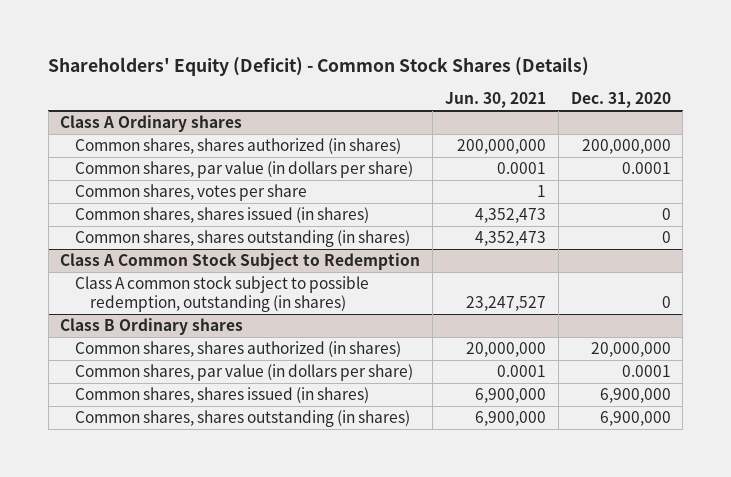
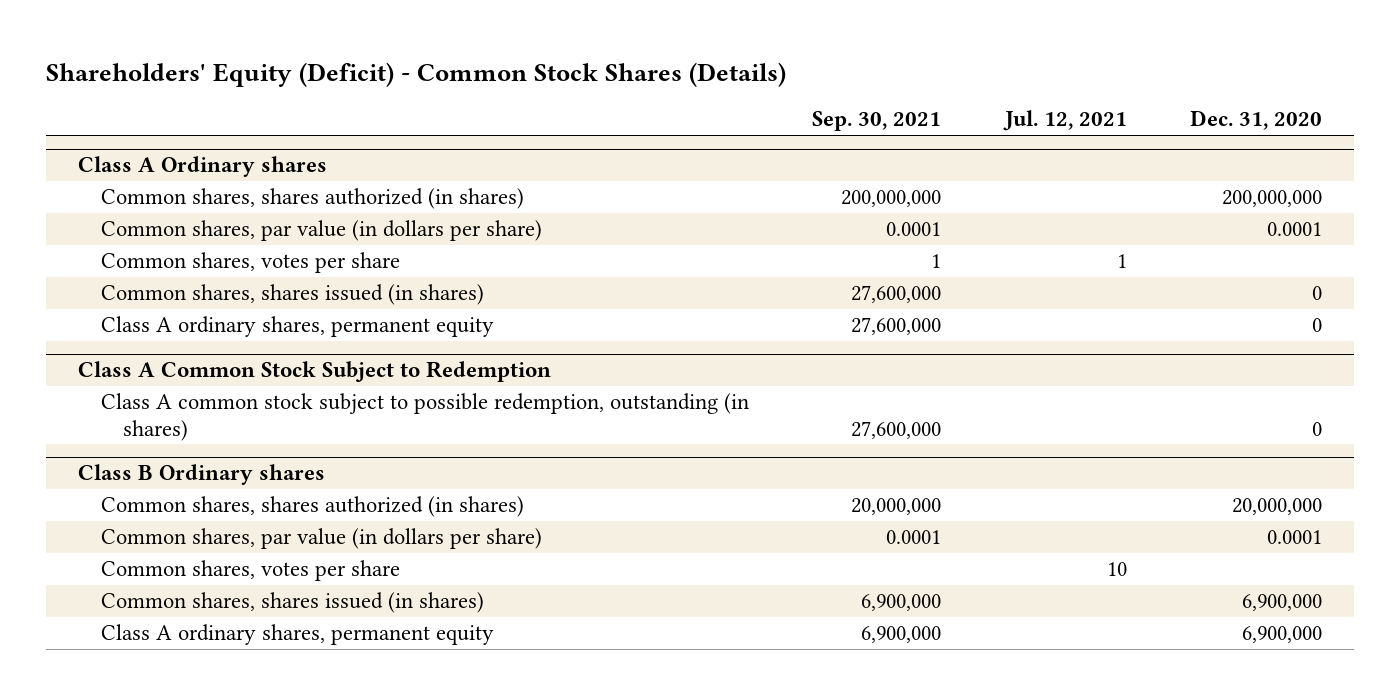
[445,92,547,109] Jun. 30, 2021 -> none
none -> [812,111,942,132] Sep. 30, 2021
none -> [1002,110,1127,132] Jul. 12, 2021
[75,230,411,248] Common shares, shares outstanding (in shares) -> [100,316,494,338] Class A ordinary shares, permanent equity
none -> [100,560,400,582] Common shares, votes per share
[75,410,411,428] Common shares, shares outstanding (in shares) -> [100,624,494,646] Class A ordinary shares, permanent equity

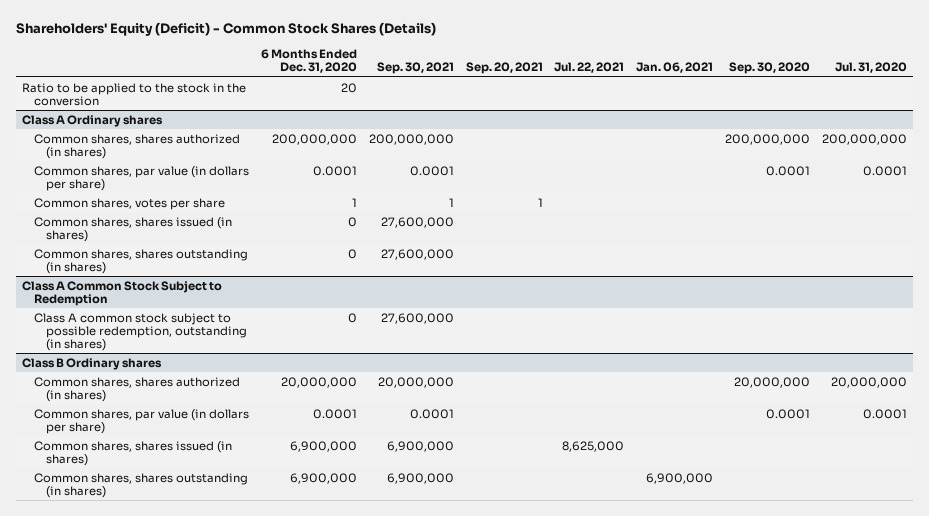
[1002,110,1127,132] Jul. 12, 2021 -> none
[1190,110,1323,131] Dec. 31, 2020 -> none
none -> [260,49,357,74] 6 Months Ended Dec. 31, 2020
none -> [465,62,543,75] Sep. 20, 2021
none -> [554,62,625,74] Jul. 22, 2021
none -> [636,62,714,74] Jan. 06, 2021
none -> [729,62,811,75] Sep. 30, 2020
none -> [835,62,908,74] Jul. 31, 2020
none -> [21,82,246,106] Ratio to be applied to the stock in the conversion
[100,316,494,338] Class A ordinary shares, permanent equity -> [33,248,248,274] Common shares, shares outstanding (in shares)
[100,560,400,582] Common shares, votes per share -> none
[100,624,494,646] Class A ordinary shares, permanent equity -> [33,472,248,498] Common shares, shares outstanding (in shares)

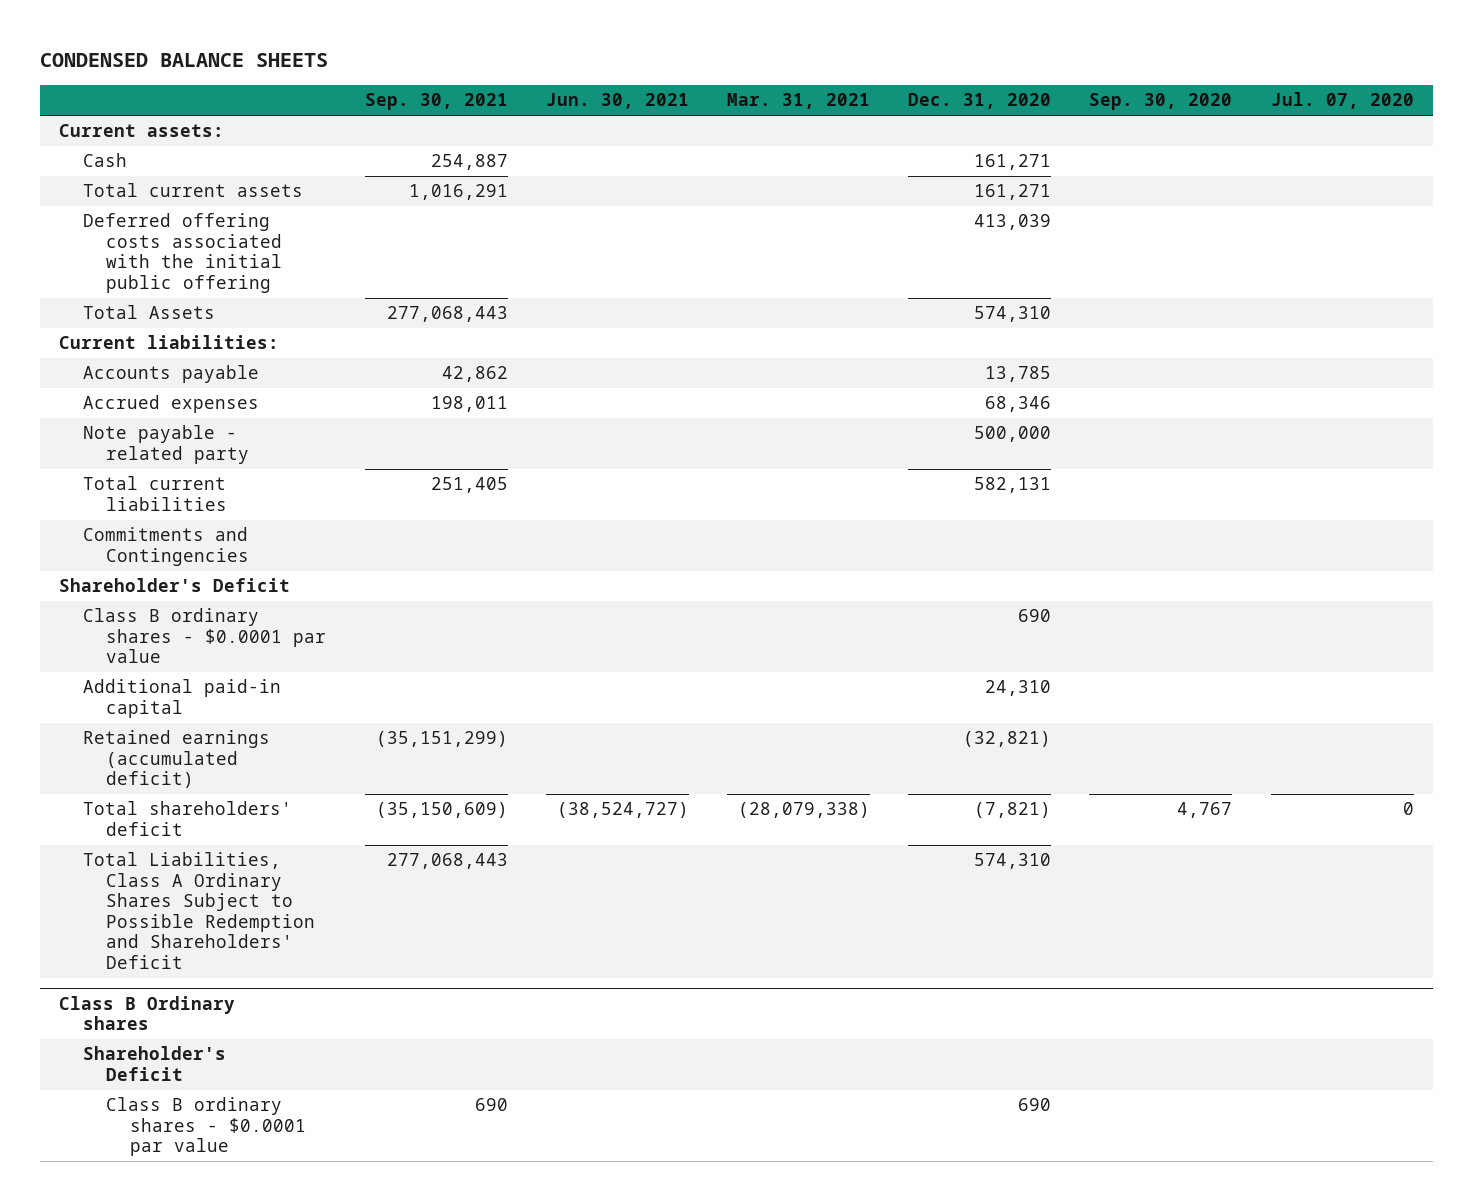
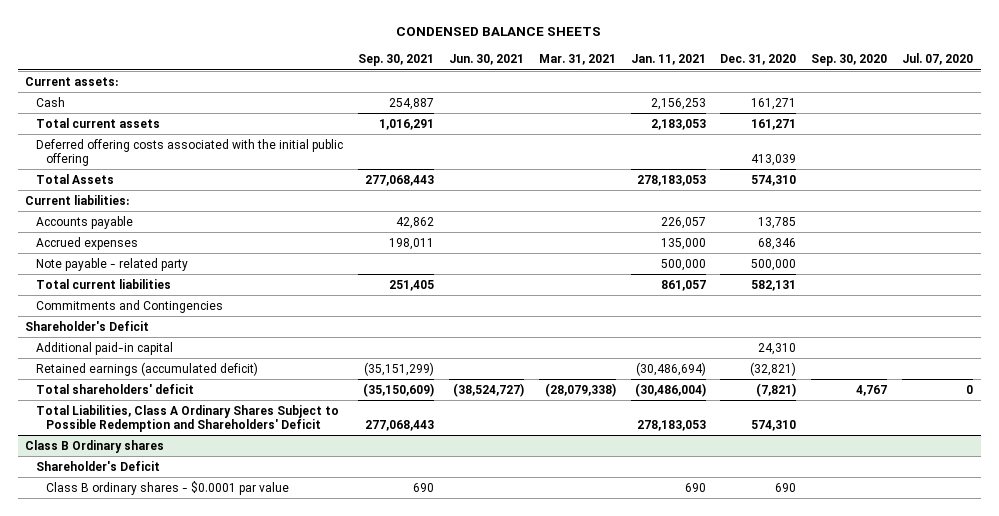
none -> [630,54,706,66] Jan. 11, 2021
[82,608,327,664] Class B ordinary shares - $0.0001 par value -> none

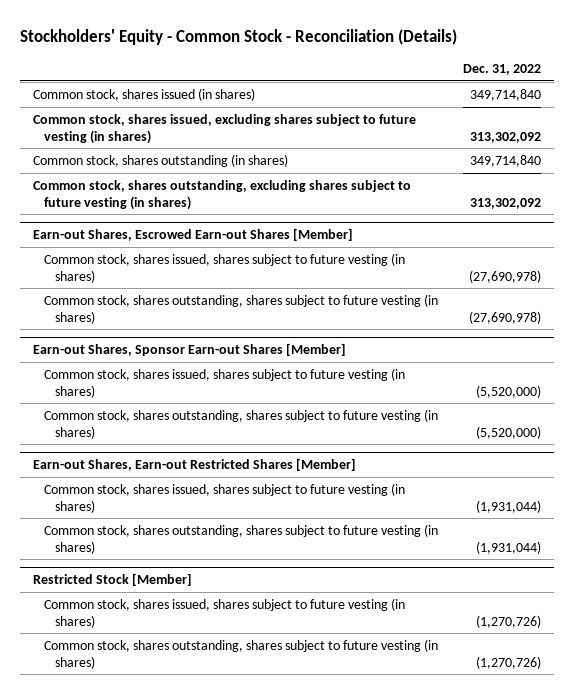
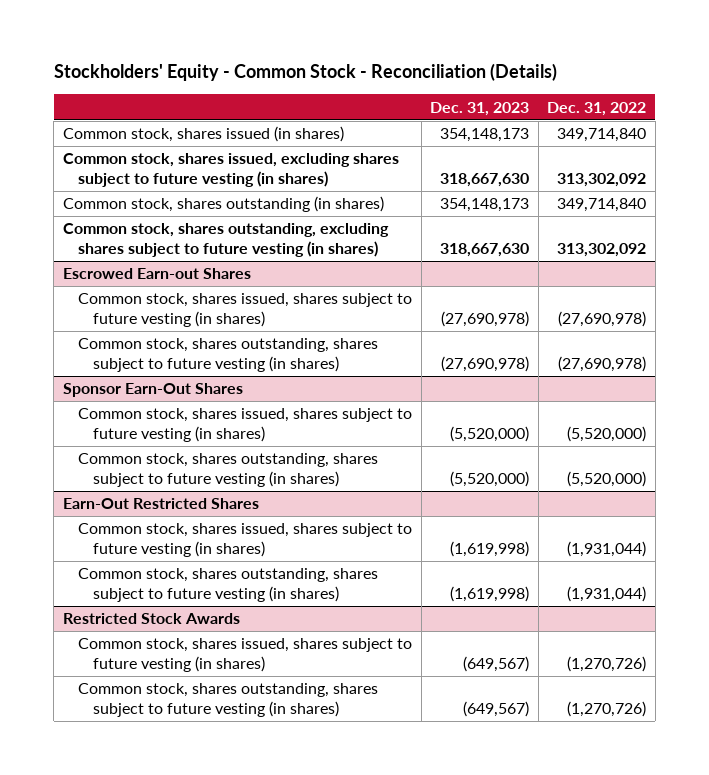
none -> [430,101,530,116] Dec. 31, 2023
[32,228,353,242] Earn-out Shares, Escrowed Earn-out Shares [Member] -> [62,268,251,280] Escrowed Earn-out Shares
[32,343,346,357] Earn-out Shares, Sponsor Earn-out Shares [Member] -> [62,383,243,398] Sponsor Earn-Out Shares
[32,458,356,472] Earn-out Shares, Earn-out Restricted Shares [Member] -> [62,498,259,510] Earn-Out Restricted Shares
[32,573,192,587] Restricted Stock [Member] -> [62,613,240,625] Restricted Stock Awards

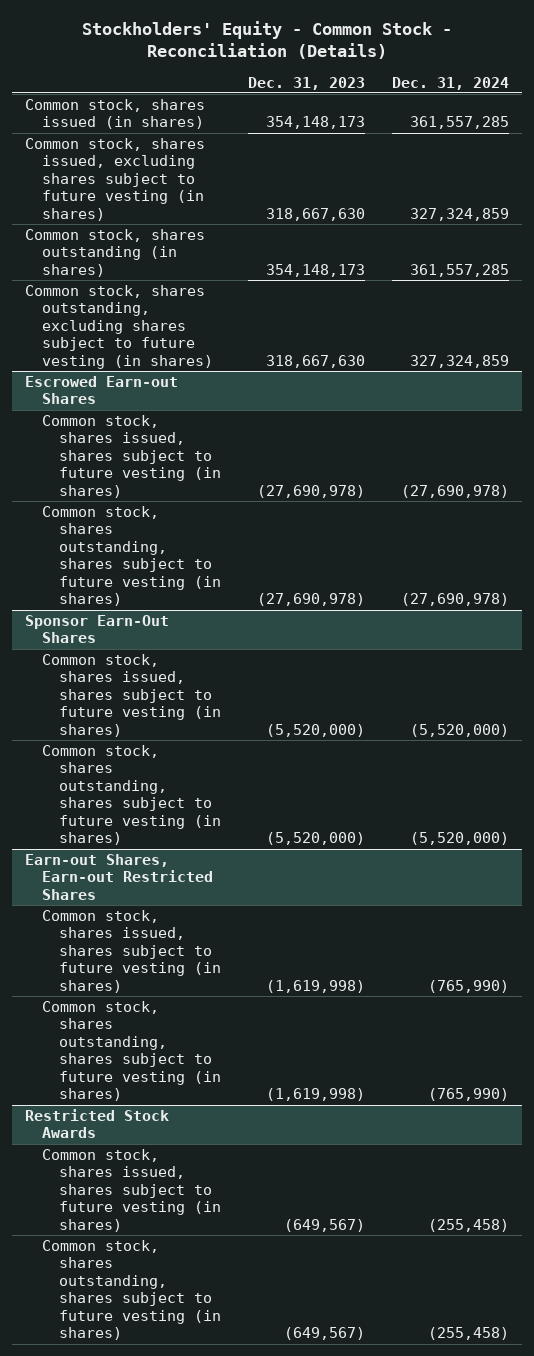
[547,101,647,116] Dec. 31, 2022 -> none
none -> [391,76,509,90] Dec. 31, 2024
[62,498,259,510] Earn-Out Restricted Shares -> [25,853,214,900] Earn-out Shares, Earn-out Restricted Shares

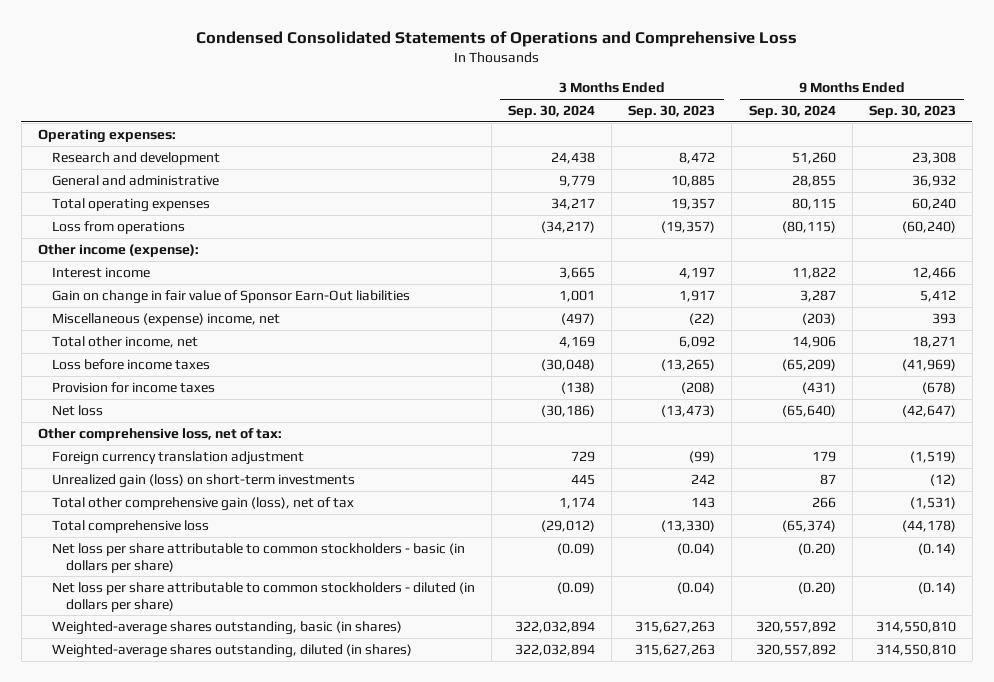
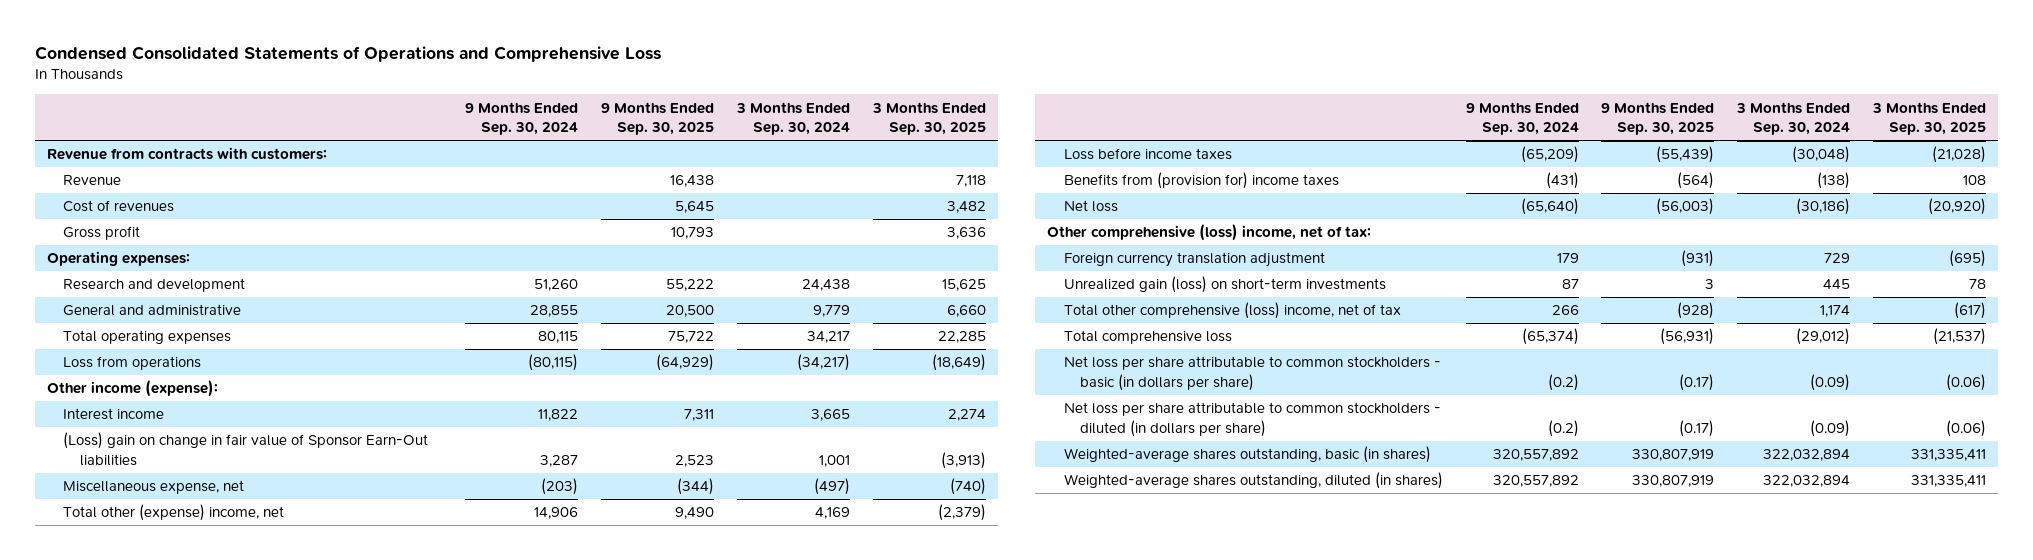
[628,104,716,118] Sep. 30, 2023 -> none
[868,104,956,118] Sep. 30, 2023 -> none
none -> [601,101,715,136] 9 Months Ended Sep. 30, 2025
none -> [872,101,987,136] 3 Months Ended Sep. 30, 2025
none -> [46,147,327,161] Revenue from contracts with customers:
none -> [63,175,122,186] Revenue
none -> [63,200,175,213] Cost of revenues
none -> [63,226,141,241] Gross profit
[51,289,410,304] Gain on change in fair value of Sponsor Earn-Out liabilities -> [63,432,429,466] (Loss) gain on change in fair value of Sponsor Earn-Out liabilities
[51,312,280,326] Miscellaneous (expense) income, net -> [63,480,245,495] Miscellaneous expense, net
[51,335,198,348] Total other income, net -> [63,504,285,522] Total other (expense) income, net
[51,381,215,393] Provision for income taxes -> [1063,172,1339,190] Benefits from (provision for) income taxes
[37,427,282,441] Other comprehensive loss, net of tax: -> [1046,224,1371,242] Other comprehensive (loss) income, net of tax:
[51,496,354,511] Total other comprehensive gain (loss), net of tax -> [1063,302,1401,320] Total other comprehensive (loss) income, net of tax
[797,542,836,555] (0.20) -> [1547,373,1579,391] (0.2)
[797,581,836,594] (0.20) -> [1547,419,1579,437] (0.2)

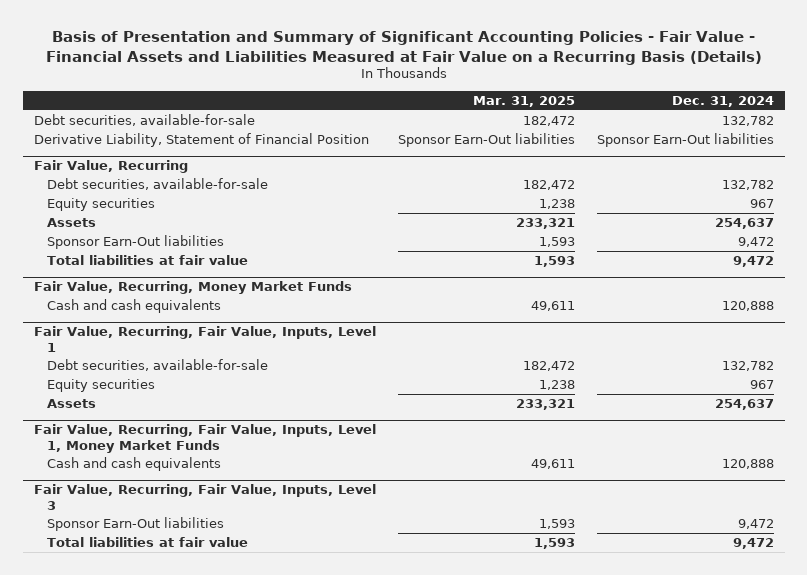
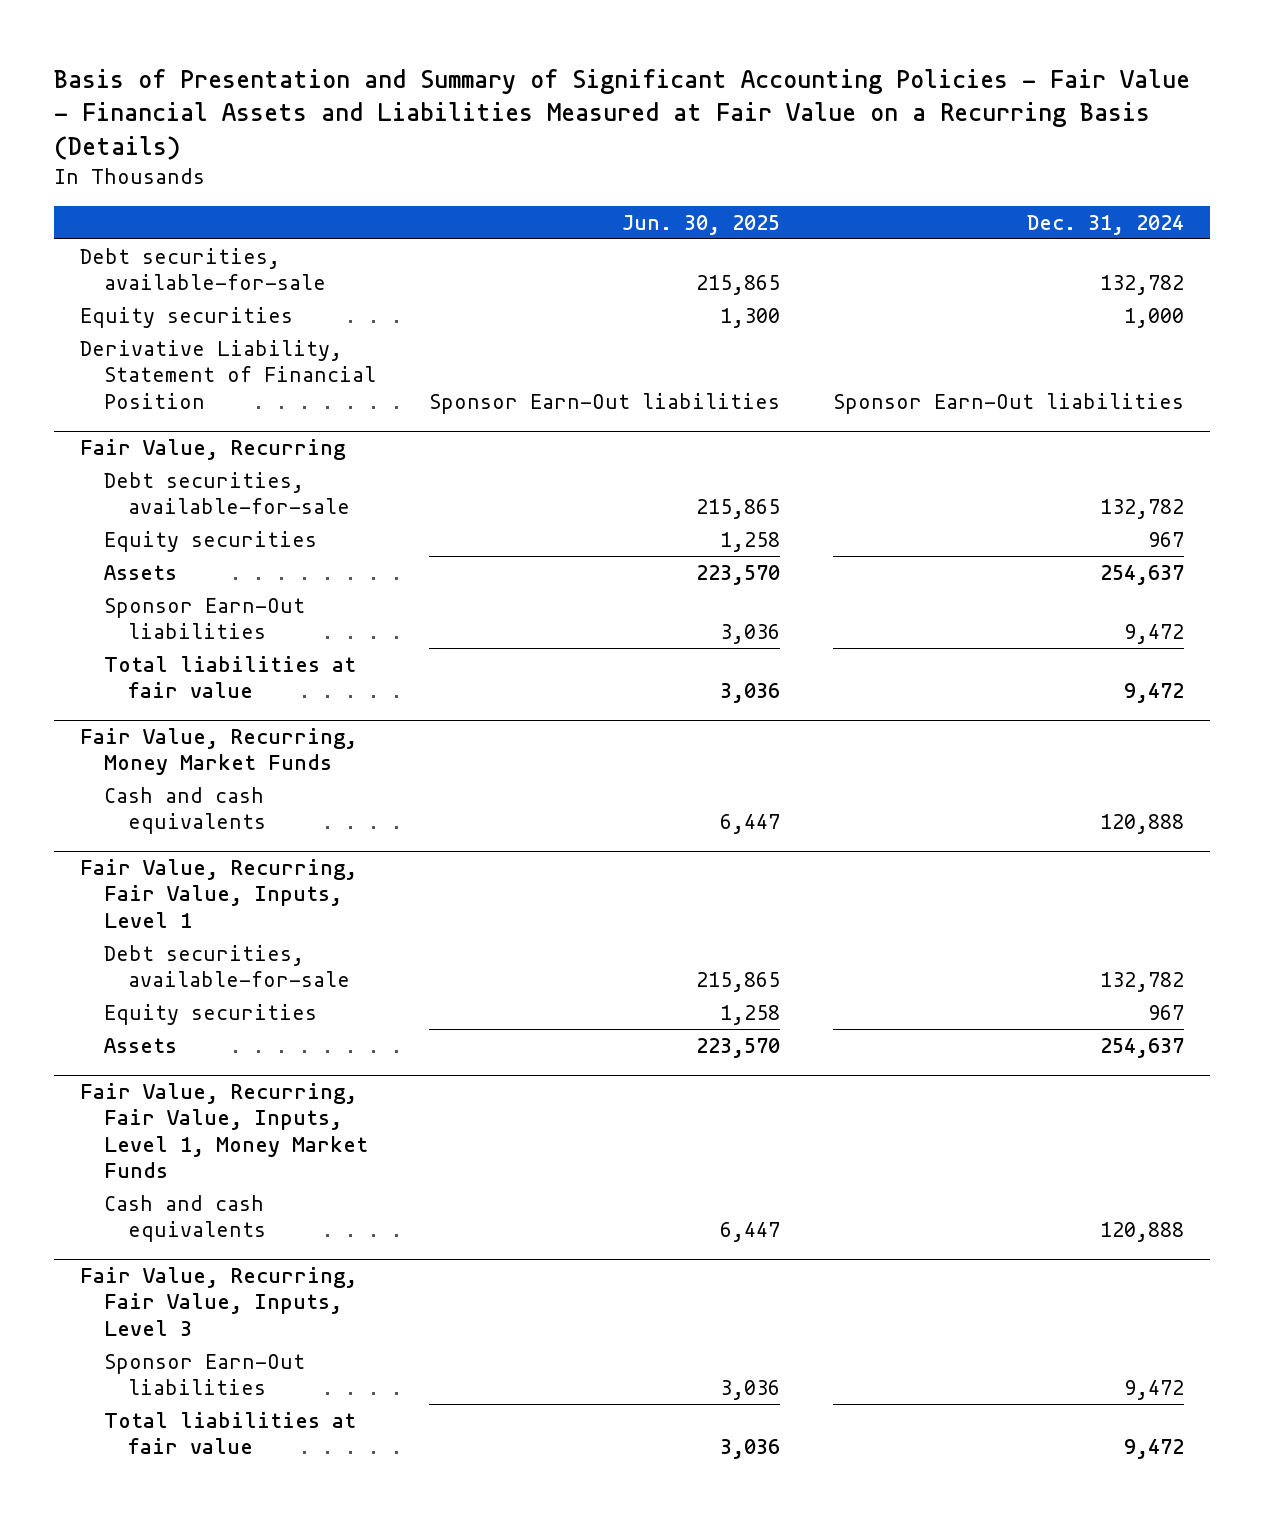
[472,95,575,107] Mar. 31, 2025 -> none
none -> [621,214,780,235] Jun. 30, 2025
none -> [80,306,294,328] Equity securities

